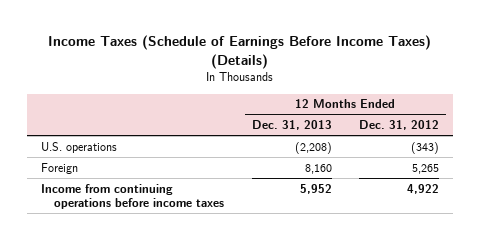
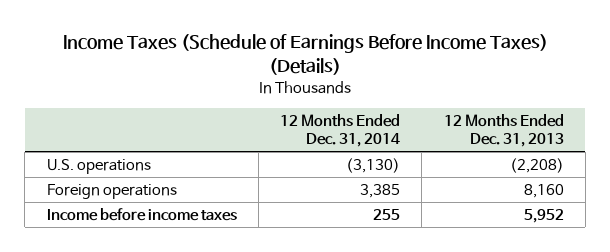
[359,120,440,131] Dec. 31, 2012 -> none
none -> [280,113,401,148] 12 Months Ended Dec. 31, 2014
[40,162,78,174] Foreign -> [46,184,177,200] Foreign operations
[40,183,225,209] Income from continuing operations before income taxes -> [46,208,237,222] Income before income taxes

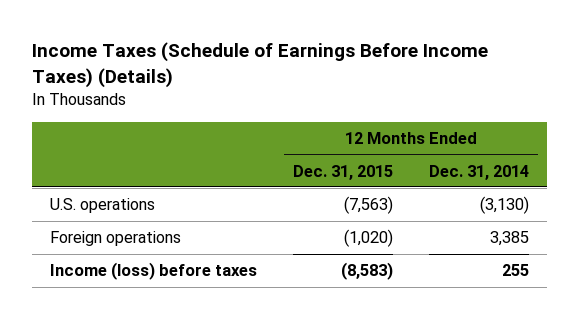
[443,113,564,148] 12 Months Ended Dec. 31, 2013 -> none
none -> [293,164,394,180] Dec. 31, 2015
[46,208,237,222] Income before income taxes -> [49,262,257,281] Income (loss) before taxes

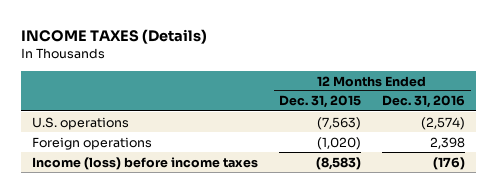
[31,42,488,88] Income Taxes (Schedule of Earnings Before Income Taxes) (Details) -> [21,29,208,45] INCOME TAXES (Details)
[429,164,530,180] Dec. 31, 2014 -> none
none -> [382,95,466,109] Dec. 31, 2016
[49,262,257,281] Income (loss) before taxes -> [32,156,259,170] Income (loss) before income taxes

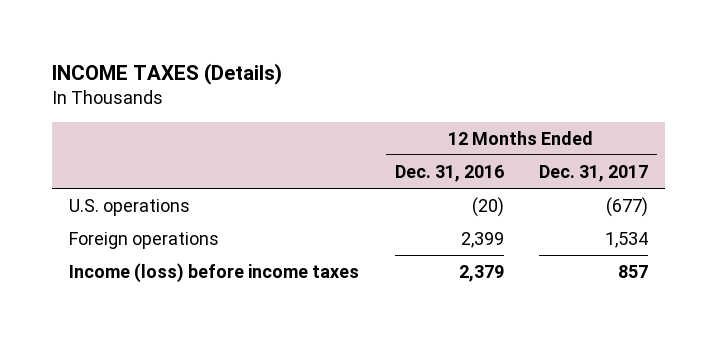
[279,95,362,109] Dec. 31, 2015 -> none
none -> [538,164,648,182] Dec. 31, 2017
[421,116,466,130] (2,574) -> [471,197,504,218] (20)
[430,136,466,149] 2,398 -> [460,232,504,249] 2,399
[433,156,466,170] (176) -> [458,265,504,283] 2,379

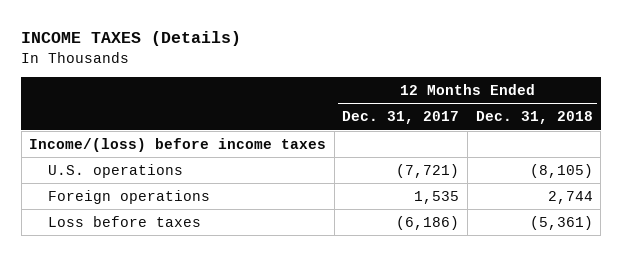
[394,164,504,182] Dec. 31, 2016 -> none
none -> [475,111,593,125] Dec. 31, 2018
none -> [29,137,327,152] Income/(loss) before income taxes
[605,197,648,218] (677) -> [396,163,460,178] (7,721)
[604,232,648,249] 1,534 -> [414,190,460,204] 1,535
[69,263,360,284] Income (loss) before income taxes -> [48,215,202,227] Loss before taxes
[617,265,648,279] 857 -> [396,215,460,230] (6,186)

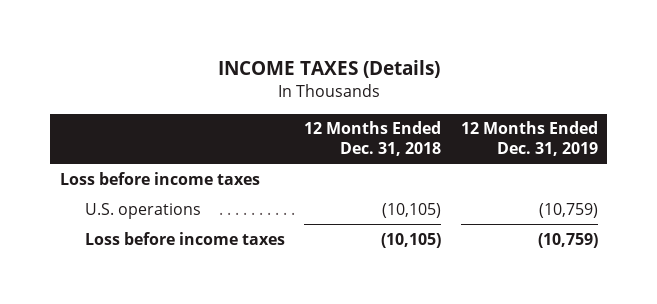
[342,111,460,125] Dec. 31, 2017 -> none
none -> [460,121,598,156] 12 Months Ended Dec. 31, 2019
[48,189,211,204] Foreign operations -> none
[29,137,327,152] Income/(loss) before income taxes -> [59,171,260,185] Loss before income taxes
[529,163,593,178] (8,105) -> [382,202,442,218] (10,105)
[48,215,202,227] Loss before taxes -> [84,231,285,245] Loss before income taxes
[529,215,593,230] (5,361) -> [381,232,442,248] (10,105)

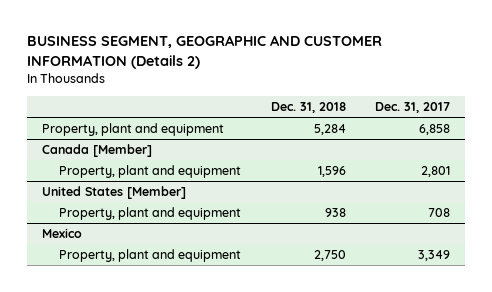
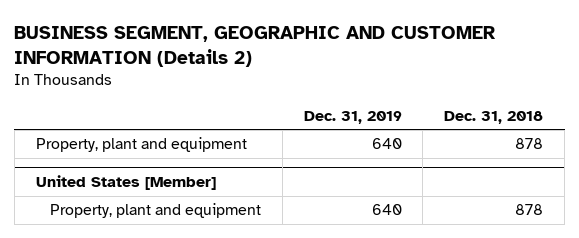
[375,101,451,113] Dec. 31, 2017 -> none
none -> [303,110,402,124] Dec. 31, 2019
[41,144,152,158] Canada [Member] -> none
[59,165,242,179] Property, plant and equipment -> none
[313,124,346,136] 5,284 -> [515,138,544,150] 878
[41,228,82,239] Mexico -> none
[59,249,242,263] Property, plant and equipment -> none
[324,208,346,218] 938 -> [515,204,544,216] 878

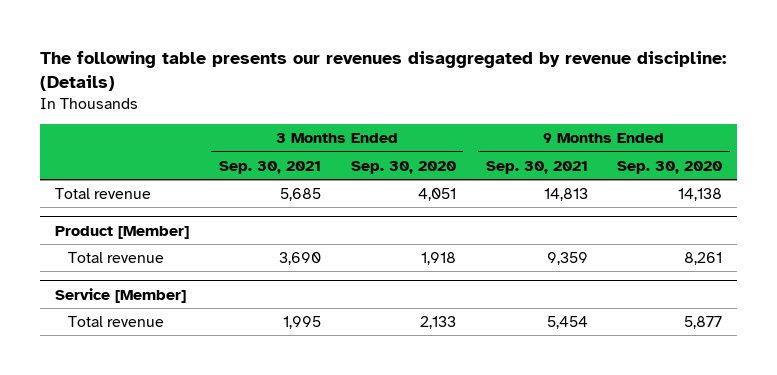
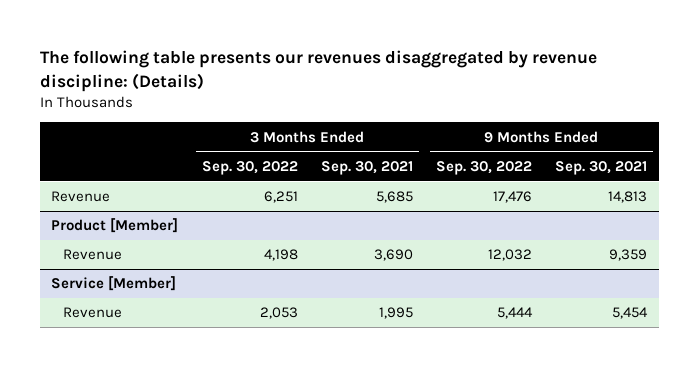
[350,160,456,174] Sep. 30, 2020 -> none
[617,160,723,174] Sep. 30, 2020 -> none
none -> [201,160,298,175] Sep. 30, 2022
none -> [435,160,532,175] Sep. 30, 2022
[54,187,151,199] Total revenue -> [51,191,111,203] Revenue
[68,251,165,263] Total revenue -> [62,249,122,261] Revenue
[68,315,165,327] Total revenue -> [62,307,122,319] Revenue

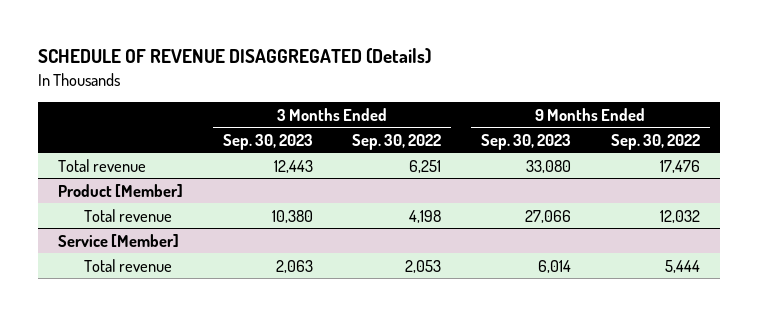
[39,50,597,92] The following table presents our revenues disaggregated by revenue discipline: (Details) -> [38,48,432,65] SCHEDULE OF REVENUE DISAGGREGATED (Details)
[320,160,413,175] Sep. 30, 2021 -> none
[555,160,648,175] Sep. 30, 2021 -> none
none -> [222,133,313,150] Sep. 30, 2023
none -> [481,133,572,150] Sep. 30, 2023
[51,191,111,203] Revenue -> [57,158,146,172] Total revenue
[62,249,122,261] Revenue -> [83,208,172,222] Total revenue
[62,307,122,319] Revenue -> [83,258,172,272] Total revenue

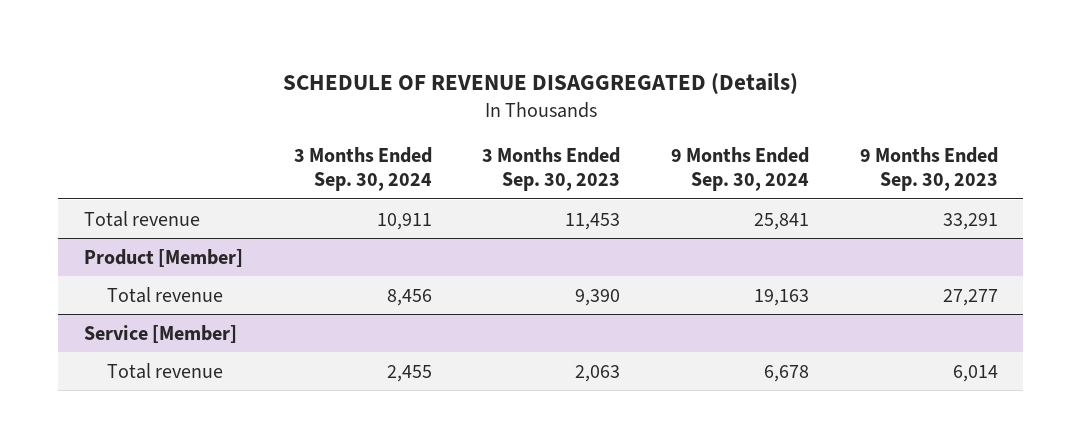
[352,133,442,150] Sep. 30, 2022 -> none
[610,133,700,150] Sep. 30, 2022 -> none
none -> [293,147,432,192] 3 Months Ended Sep. 30, 2024
none -> [671,147,810,192] 9 Months Ended Sep. 30, 2024
[273,159,313,173] 12,443 -> [565,212,621,230] 11,453
[526,159,572,173] 33,080 -> [942,212,998,230] 33,291
[271,209,313,223] 10,380 -> [575,288,621,306] 9,390
[525,209,572,223] 27,066 -> [942,288,998,306] 27,277

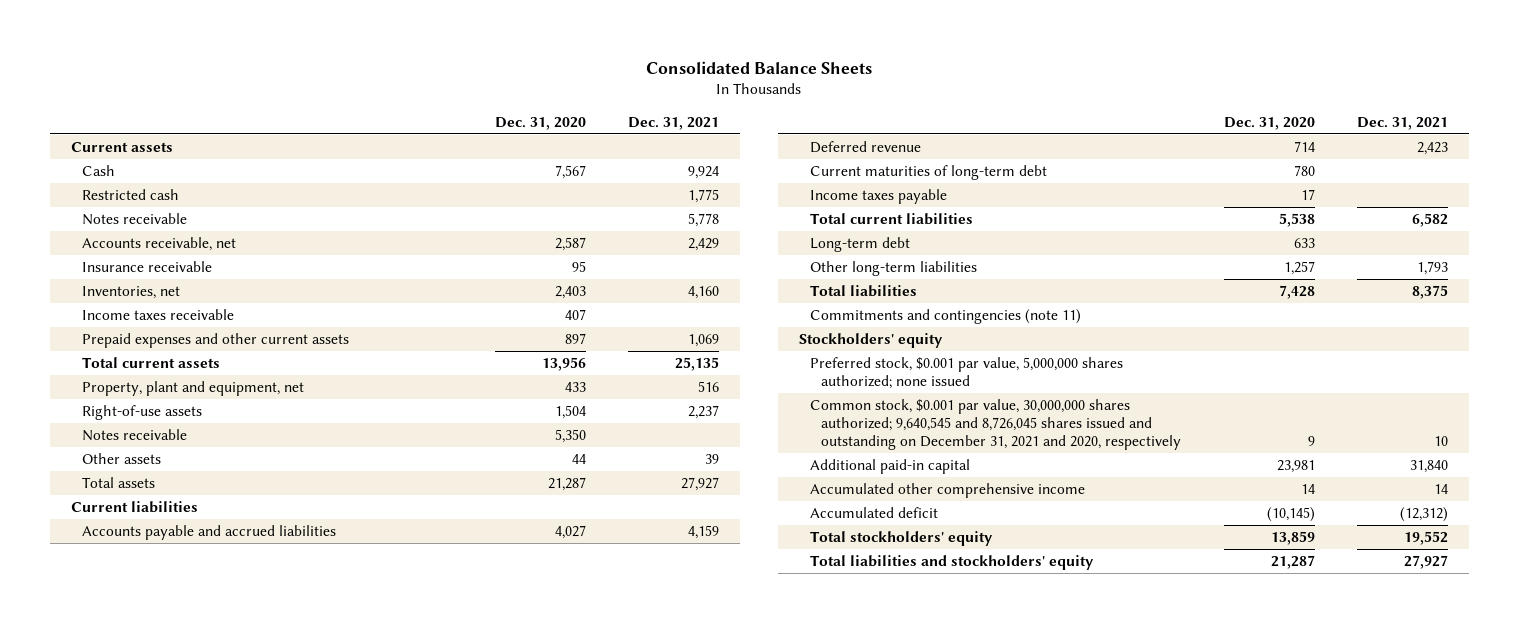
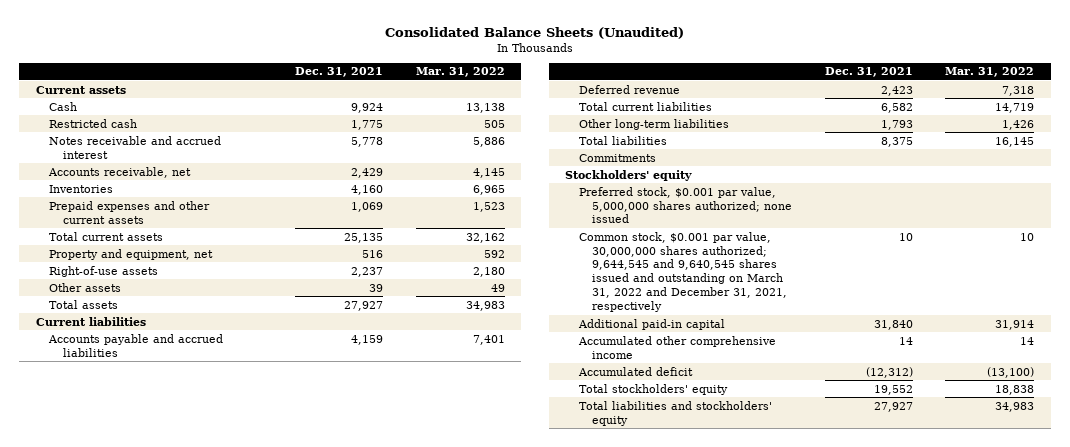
[646,60,873,74] Consolidated Balance Sheets -> [385,26,685,39] Consolidated Balance Sheets (Unaudited)
[495,116,587,130] Dec. 31, 2020 -> none
none -> [415,67,505,78] Mar. 31, 2022
[81,213,187,226] Notes receivable -> [49,135,222,159] Notes receivable and accrued interest
[81,261,212,273] Insurance receivable -> none
[81,309,234,321] Income taxes receivable -> none
[81,286,180,300] Inventories, net -> [49,184,114,193] Inventories
[81,381,304,397] Property, plant and equipment, net -> [49,248,214,260] Property and equipment, net
[81,429,187,442] Notes receivable -> none
[810,165,1048,181] Current maturities of long-term debt -> none
[810,189,948,205] Income taxes payable -> none
[810,237,911,253] Long-term debt -> none
[810,309,1082,325] Commitments and contingencies (note 11) -> [578,153,656,162] Commitments
[810,399,1182,451] Common stock, $0.001 par value, 30,000,000 shares authorized; 9,640,545 and 8,726,045 shares issued and outstanding on December 31, 2021 and 2020, respectively -> [578,231,788,313] Common stock, $0.001 par value, 30,000,000 shares authorized; 9,644,545 and 9,640,545 shares issued and outstanding on March 31, 2022 and December 31, 2021, respectively

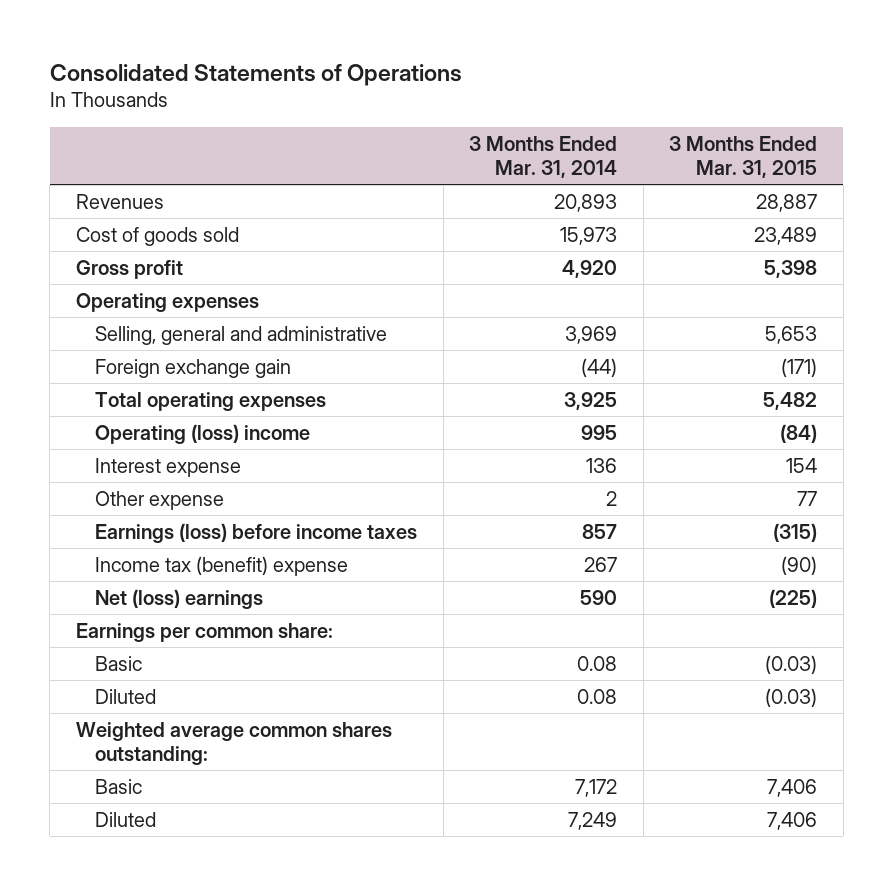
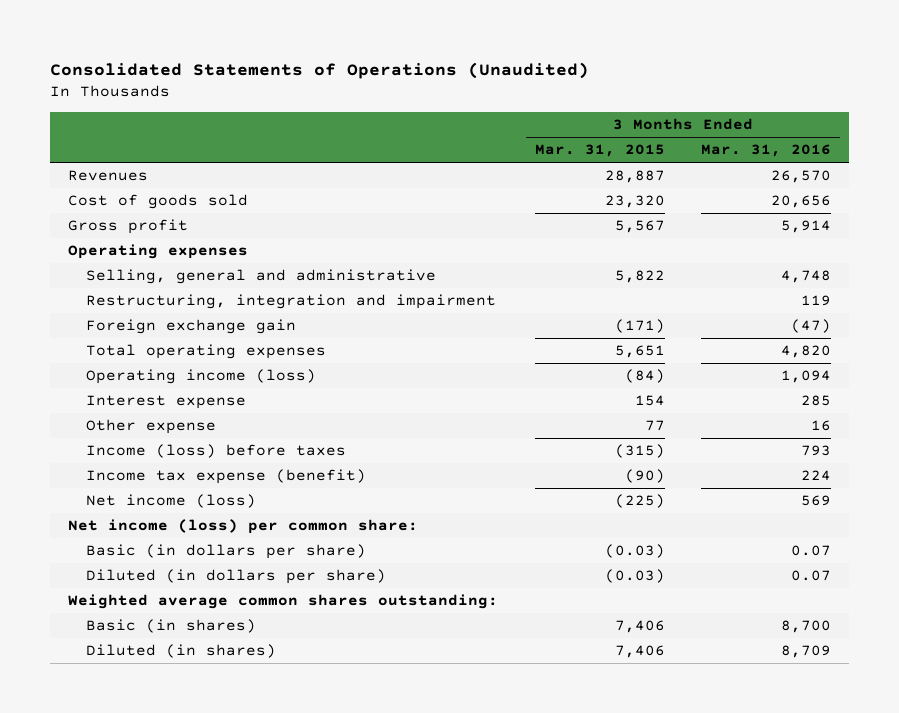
[49,63,462,86] Consolidated Statements of Operations -> [50,61,590,79] Consolidated Statements of Operations (Unaudited)
[469,135,618,179] 3 Months Ended Mar. 31, 2014 -> none
none -> [700,144,831,158] Mar. 31, 2016
[754,226,818,245] 23,489 -> [604,195,665,209] 23,320
[764,259,818,278] 5,398 -> [614,220,665,234] 5,567
[765,325,818,344] 5,653 -> [614,270,665,284] 5,822
none -> [85,294,496,310] Restructuring, integration and impairment
[763,391,818,410] 5,482 -> [614,345,665,359] 5,651
[95,423,311,444] Operating (loss) income -> [85,369,316,385] Operating income (loss)
[95,522,418,543] Earnings (loss) before income taxes -> [85,444,346,459] Income (loss) before taxes
[95,555,349,576] Income tax (benefit) expense -> [85,469,366,485] Income tax expense (benefit)
[95,588,264,609] Net (loss) earnings -> [85,494,256,509] Net income (loss)
[75,622,333,642] Earnings per common share: -> [68,519,419,535] Net income (loss) per common share:
[95,655,143,671] Basic -> [85,544,366,560] Basic (in dollars per share)
[95,688,157,704] Diluted -> [85,569,386,585] Diluted (in dollars per share)
[95,778,143,794] Basic -> [85,619,256,634] Basic (in shares)
[95,811,157,827] Diluted -> [85,644,276,659] Diluted (in shares)

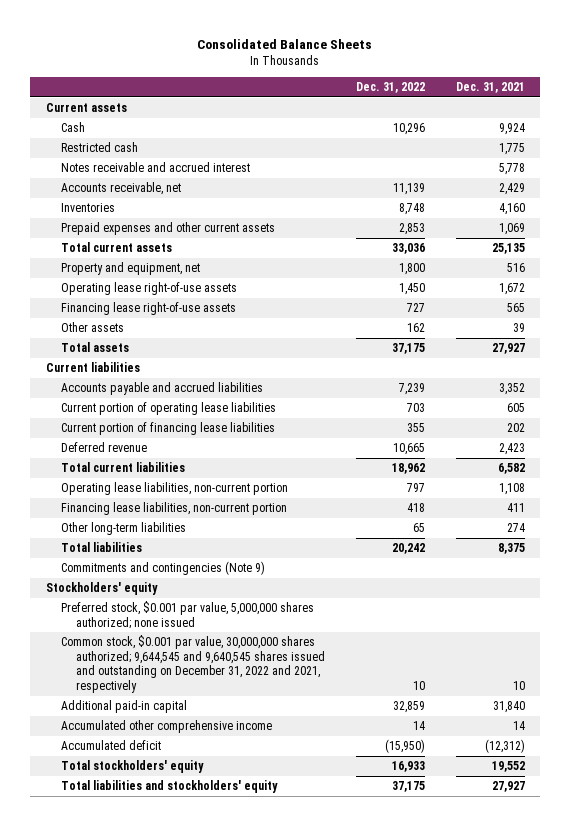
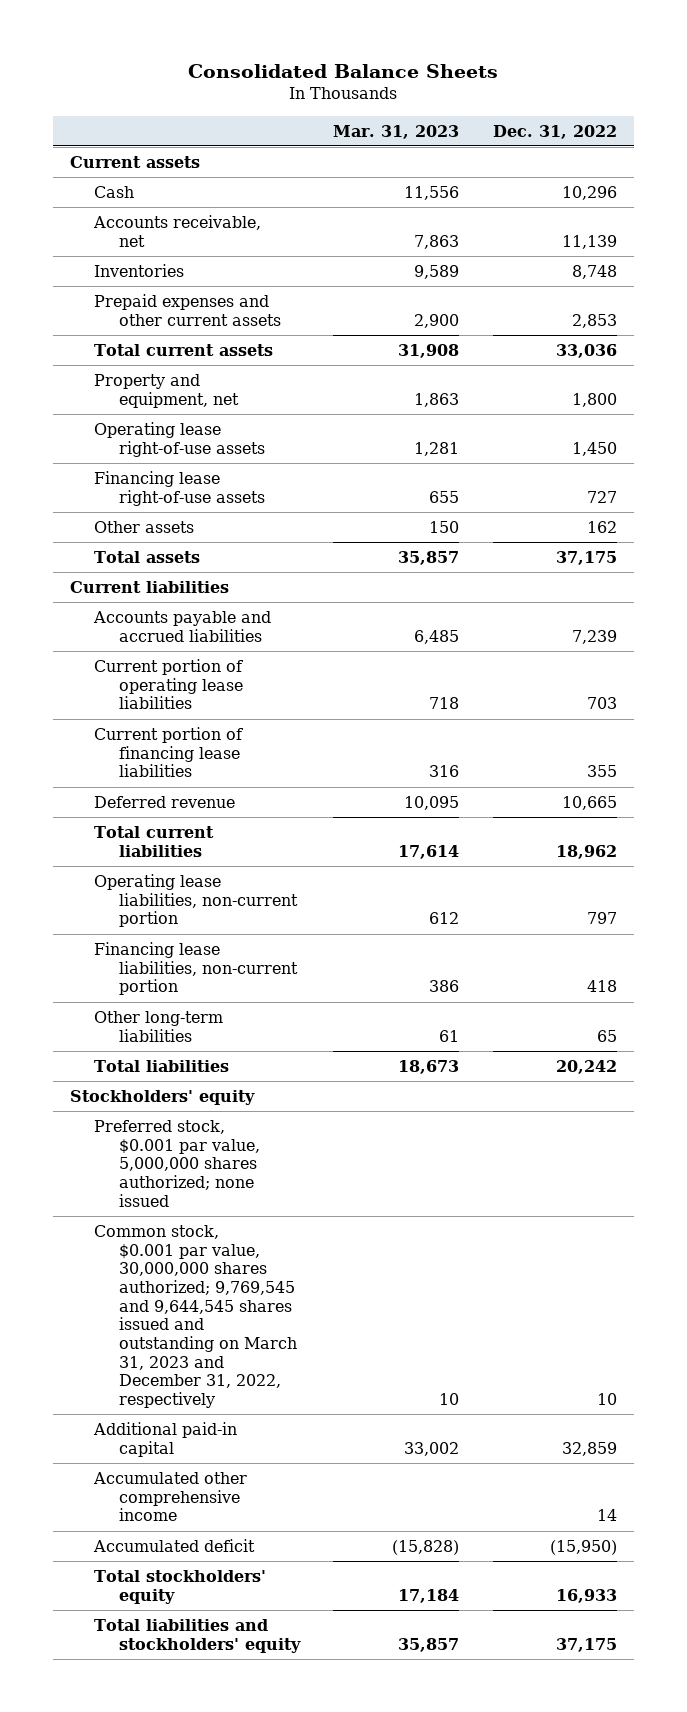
[455,82,525,94] Dec. 31, 2021 -> none
none -> [333,124,460,139] Mar. 31, 2023
[60,142,138,153] Restricted cash -> none
[60,162,250,173] Notes receivable and accrued interest -> none
[60,561,265,576] Commitments and contingencies (Note 9) -> none
[60,635,326,694] Common stock, $0.001 par value, 30,000,000 shares authorized; 9,644,545 and 9,640,545 shares issued and outstanding on December 31, 2022 and 2021, respectively -> [94,1225,297,1409] Common stock, $0.001 par value, 30,000,000 shares authorized; 9,769,545 and 9,644,545 shares issued and outstanding on March 31, 2023 and December 31, 2022, respectively

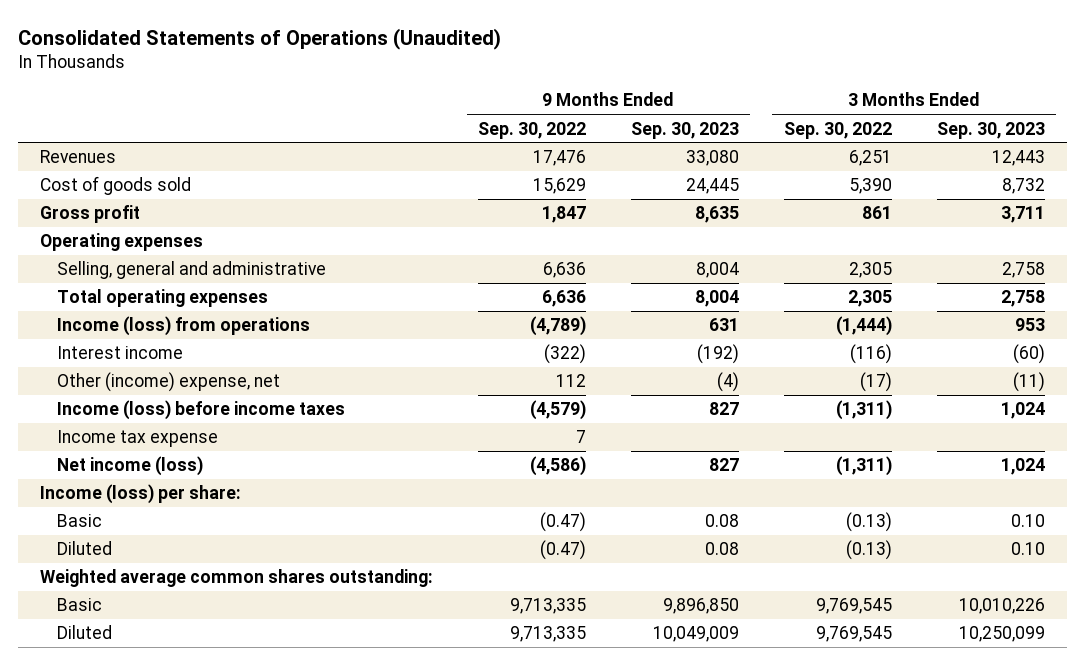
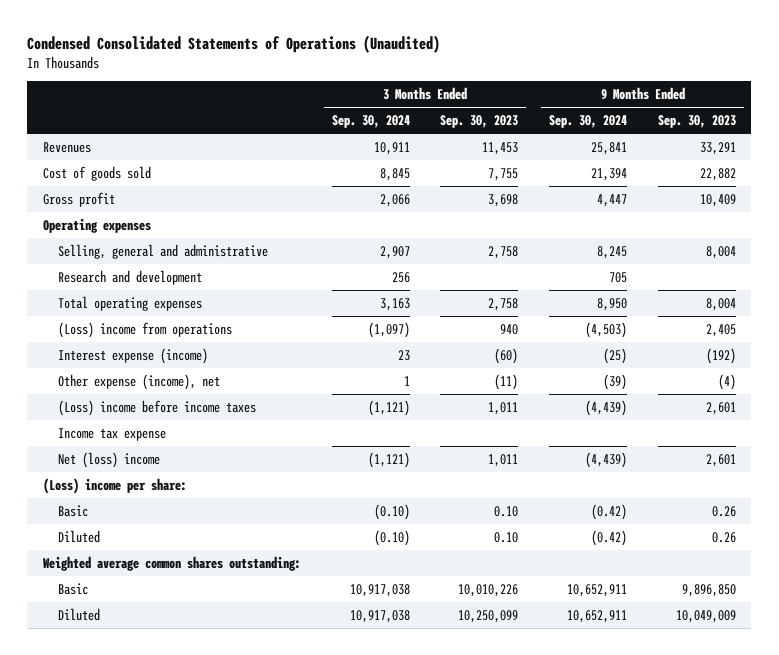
[17,27,501,50] Consolidated Statements of Operations (Unaudited) -> [27,34,441,53] Condensed Consolidated Statements of Operations (Unaudited)
[477,121,586,139] Sep. 30, 2022 -> none
[783,121,892,139] Sep. 30, 2022 -> none
none -> [331,115,410,129] Sep. 30, 2024
none -> [549,115,628,129] Sep. 30, 2024
[685,150,739,167] 33,080 -> [699,141,736,155] 33,291
[991,150,1045,167] 12,443 -> [482,141,519,155] 11,453
[685,178,739,195] 24,445 -> [699,167,736,181] 22,882
[1001,178,1045,195] 8,732 -> [488,167,519,181] 7,755
[694,206,739,224] 8,635 -> [699,193,736,207] 10,409
[1000,206,1045,224] 3,711 -> [488,193,519,207] 3,698
none -> [58,269,203,285] Research and development
[56,316,310,337] Income (loss) from operations -> [58,321,233,338] (Loss) income from operations
[708,318,739,332] 631 -> [705,323,736,337] 2,405
[1014,318,1045,332] 953 -> [500,323,519,335] 940
[56,346,183,360] Interest income -> [58,347,209,364] Interest expense (income)
[56,372,280,393] Other (income) expense, net -> [58,373,221,390] Other expense (income), net
[56,400,345,421] Income (loss) before income taxes -> [58,399,257,416] (Loss) income before income taxes
[708,402,739,416] 827 -> [705,401,736,415] 2,601
[1000,402,1045,420] 1,024 -> [488,401,519,415] 1,011
[56,456,203,477] Net income (loss) -> [58,451,161,468] Net (loss) income
[708,458,739,472] 827 -> [705,453,736,467] 2,601
[1000,458,1045,476] 1,024 -> [488,453,519,467] 1,011
[40,484,242,505] Income (loss) per share: -> [42,477,187,494] (Loss) income per share:
[704,514,739,528] 0.08 -> [711,505,736,517] 0.26
[704,542,739,556] 0.08 -> [711,531,736,543] 0.26

